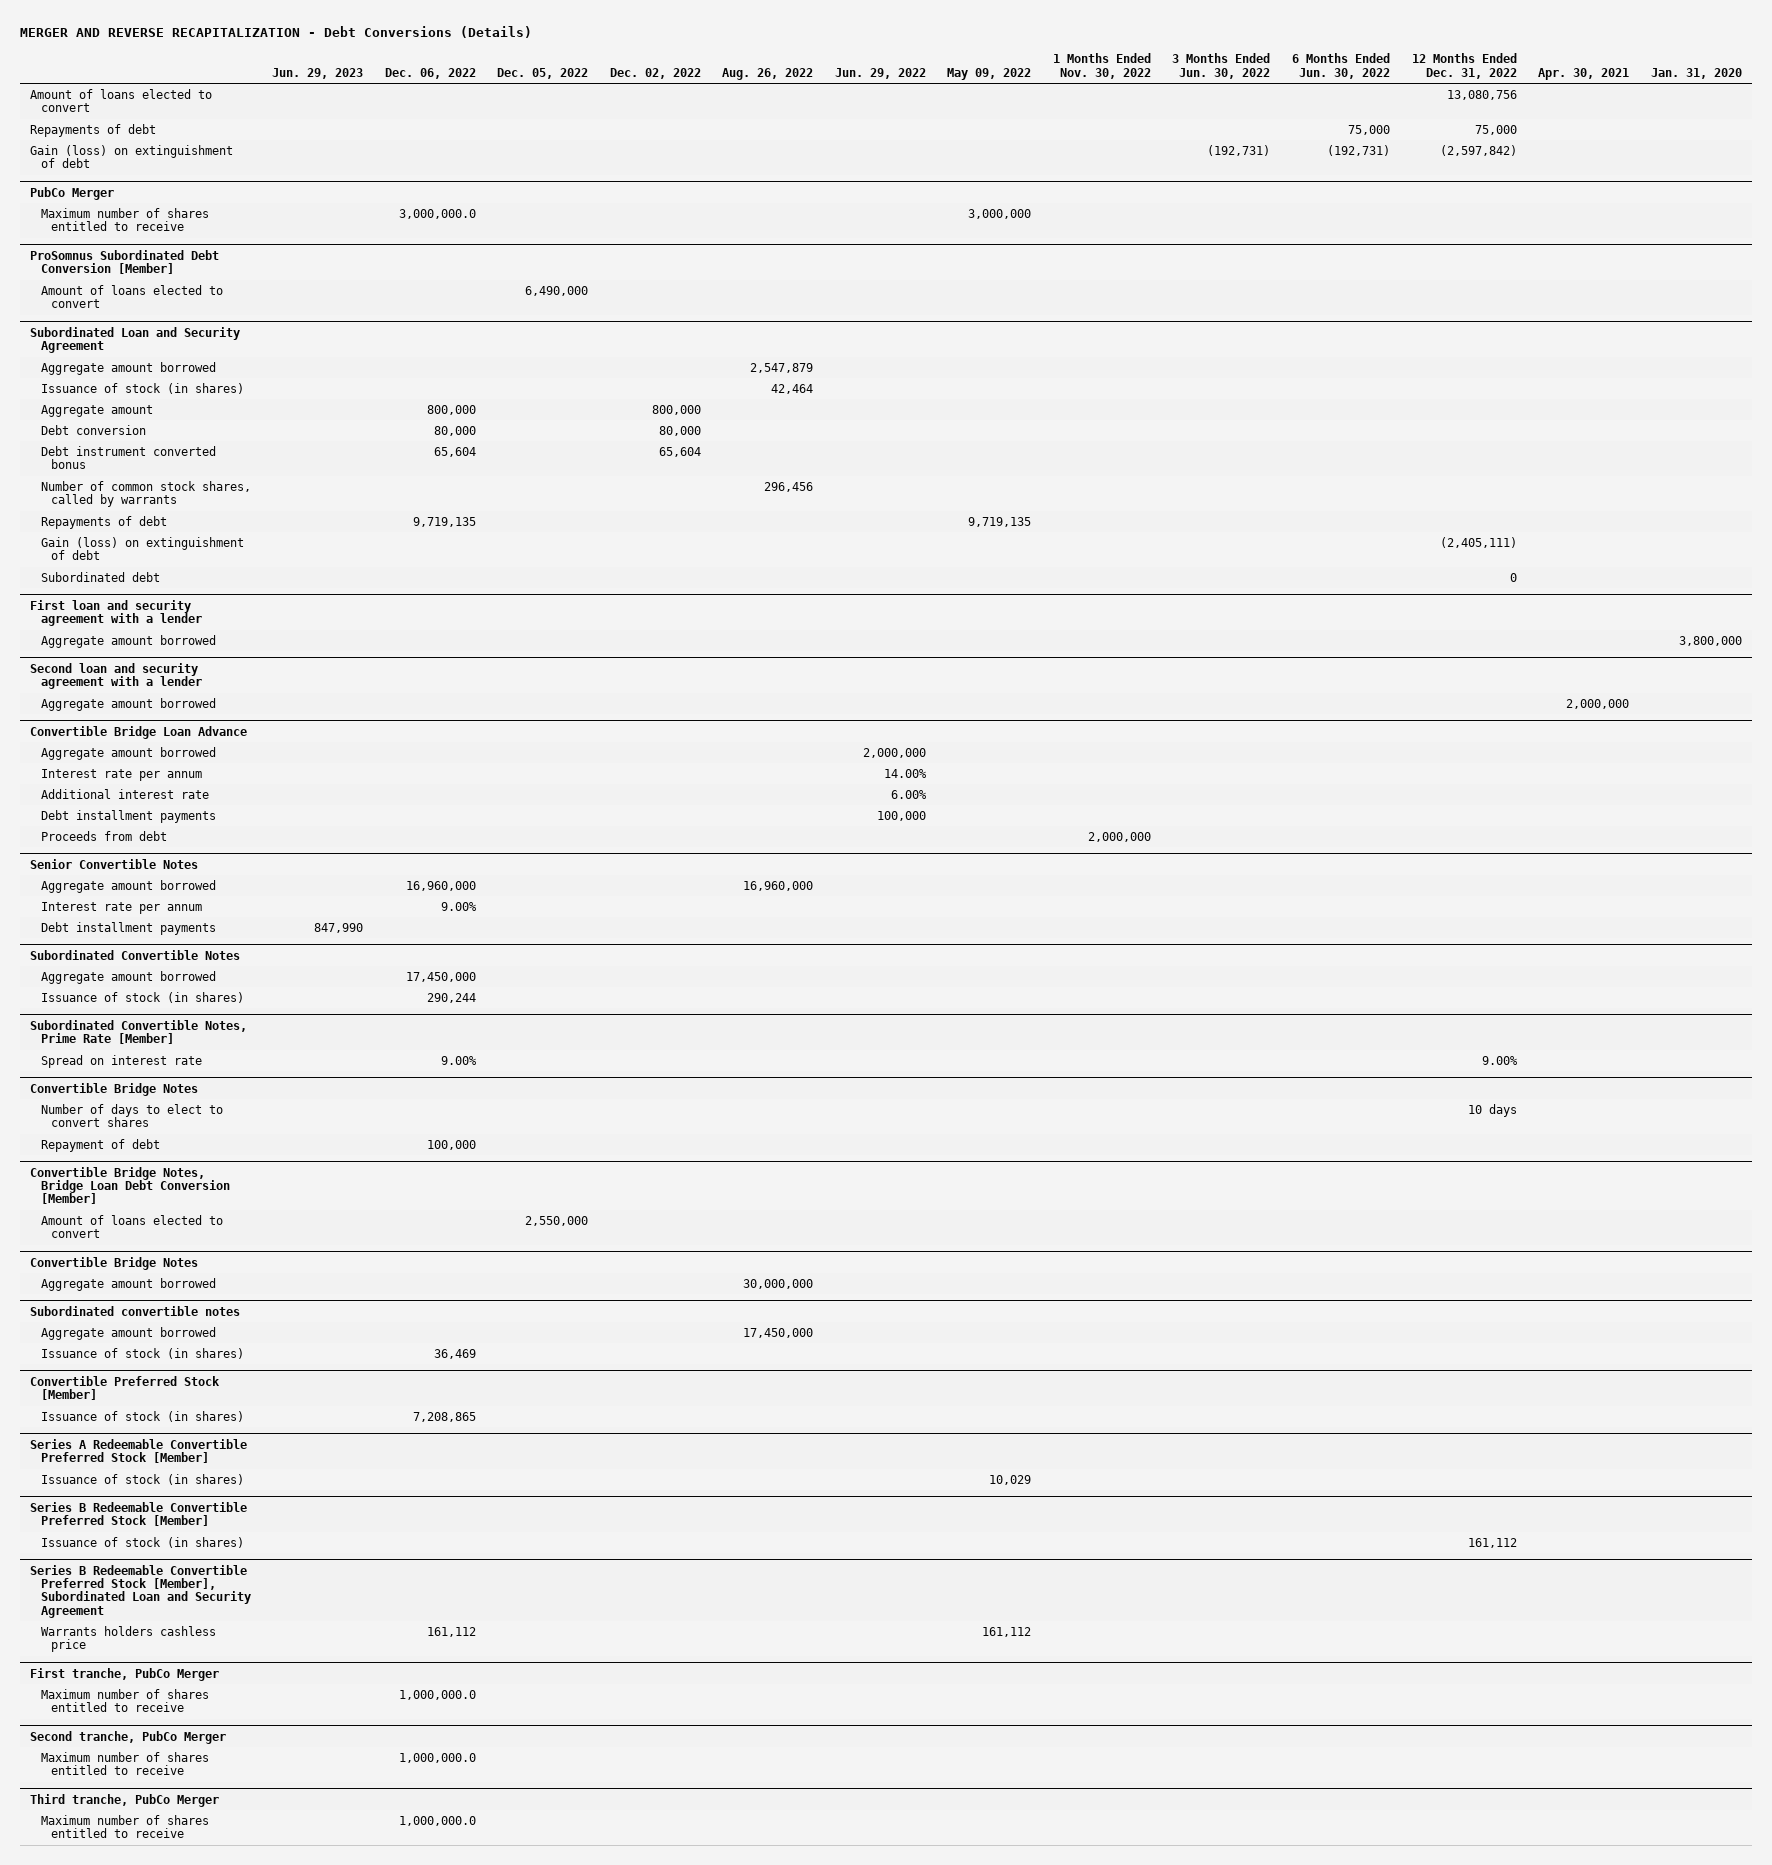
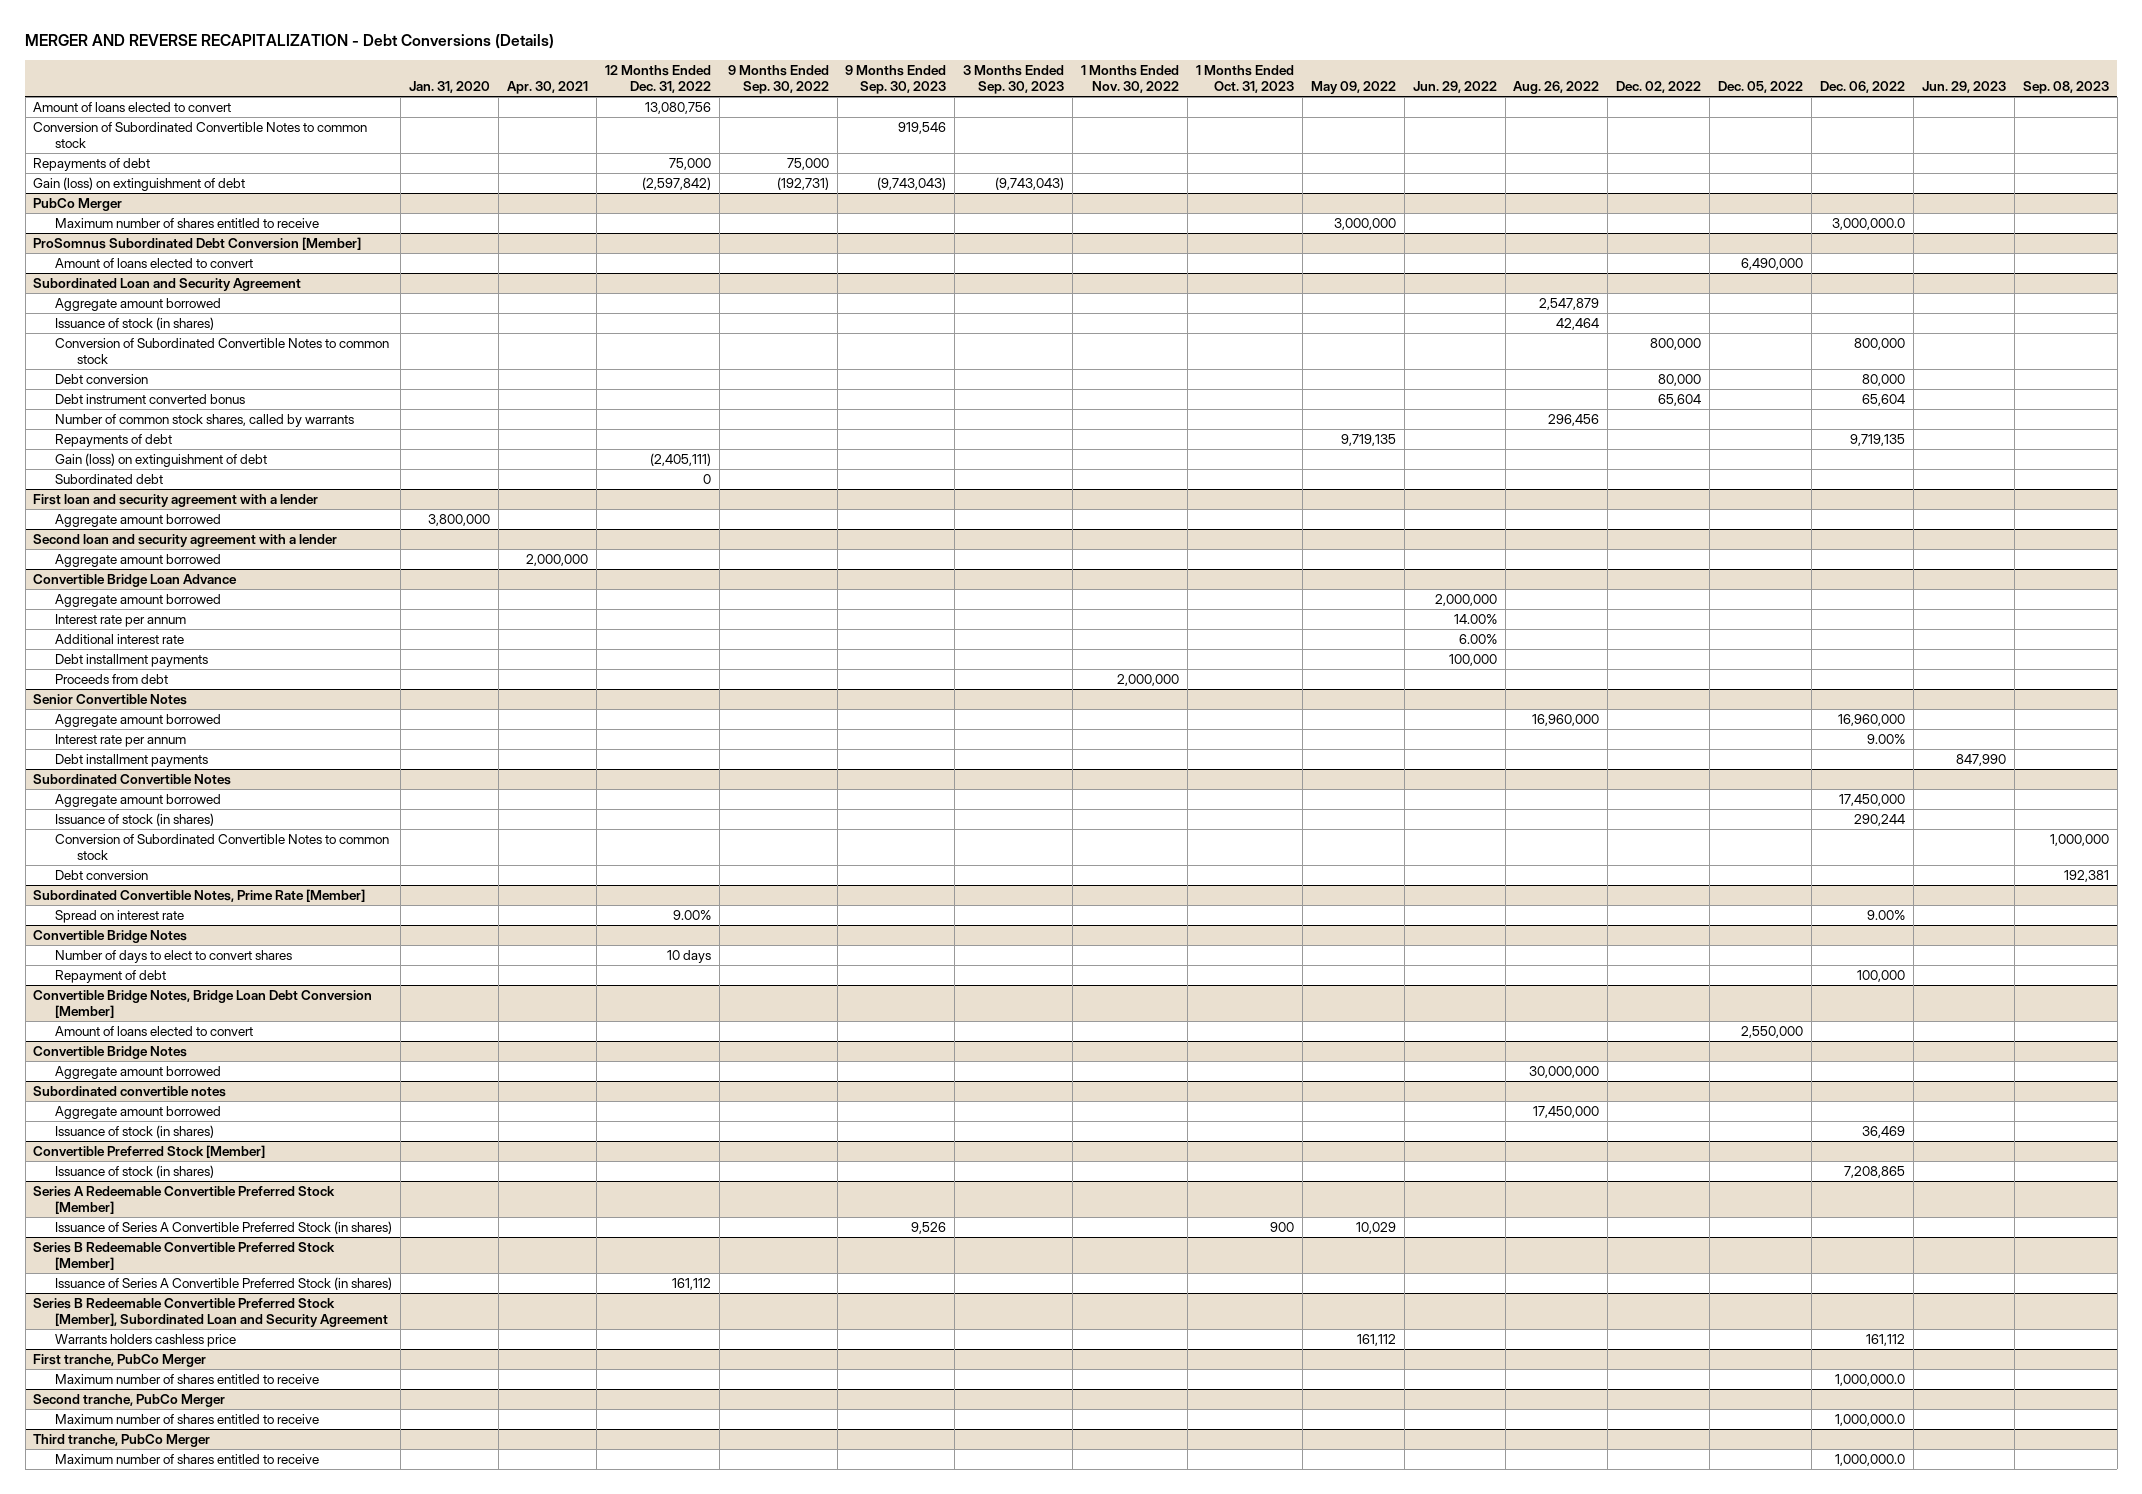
[1172,53,1271,79] 3 Months Ended Jun. 30, 2022 -> none
[1292,53,1391,79] 6 Months Ended Jun. 30, 2022 -> none
none -> [727,65,829,94] 9 Months Ended Sep. 30, 2022
none -> [845,65,947,94] 9 Months Ended Sep. 30, 2023
none -> [963,65,1065,94] 3 Months Ended Sep. 30, 2023
none -> [1195,65,1294,93] 1 Months Ended Oct. 31, 2023
none -> [2022,80,2109,94] Sep. 08, 2023
none -> [33,122,368,148] Conversion of Subordinated Convertible Notes to common stock
[40,404,153,417] Aggregate amount -> [55,338,390,364] Conversion of Subordinated Convertible Notes to common stock
none -> [55,834,390,860] Conversion of Subordinated Convertible Notes to common stock
none -> [55,870,149,881] Debt conversion
[40,1473,244,1485] Issuance of stock (in shares) -> [55,1221,393,1235] Issuance of Series A Convertible Preferred Stock (in shares)
[40,1536,244,1548] Issuance of stock (in shares) -> [55,1277,393,1291] Issuance of Series A Convertible Preferred Stock (in shares)

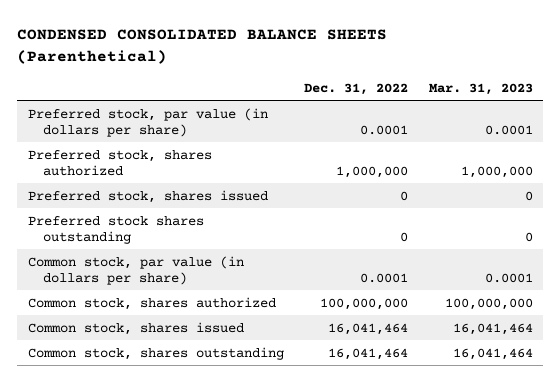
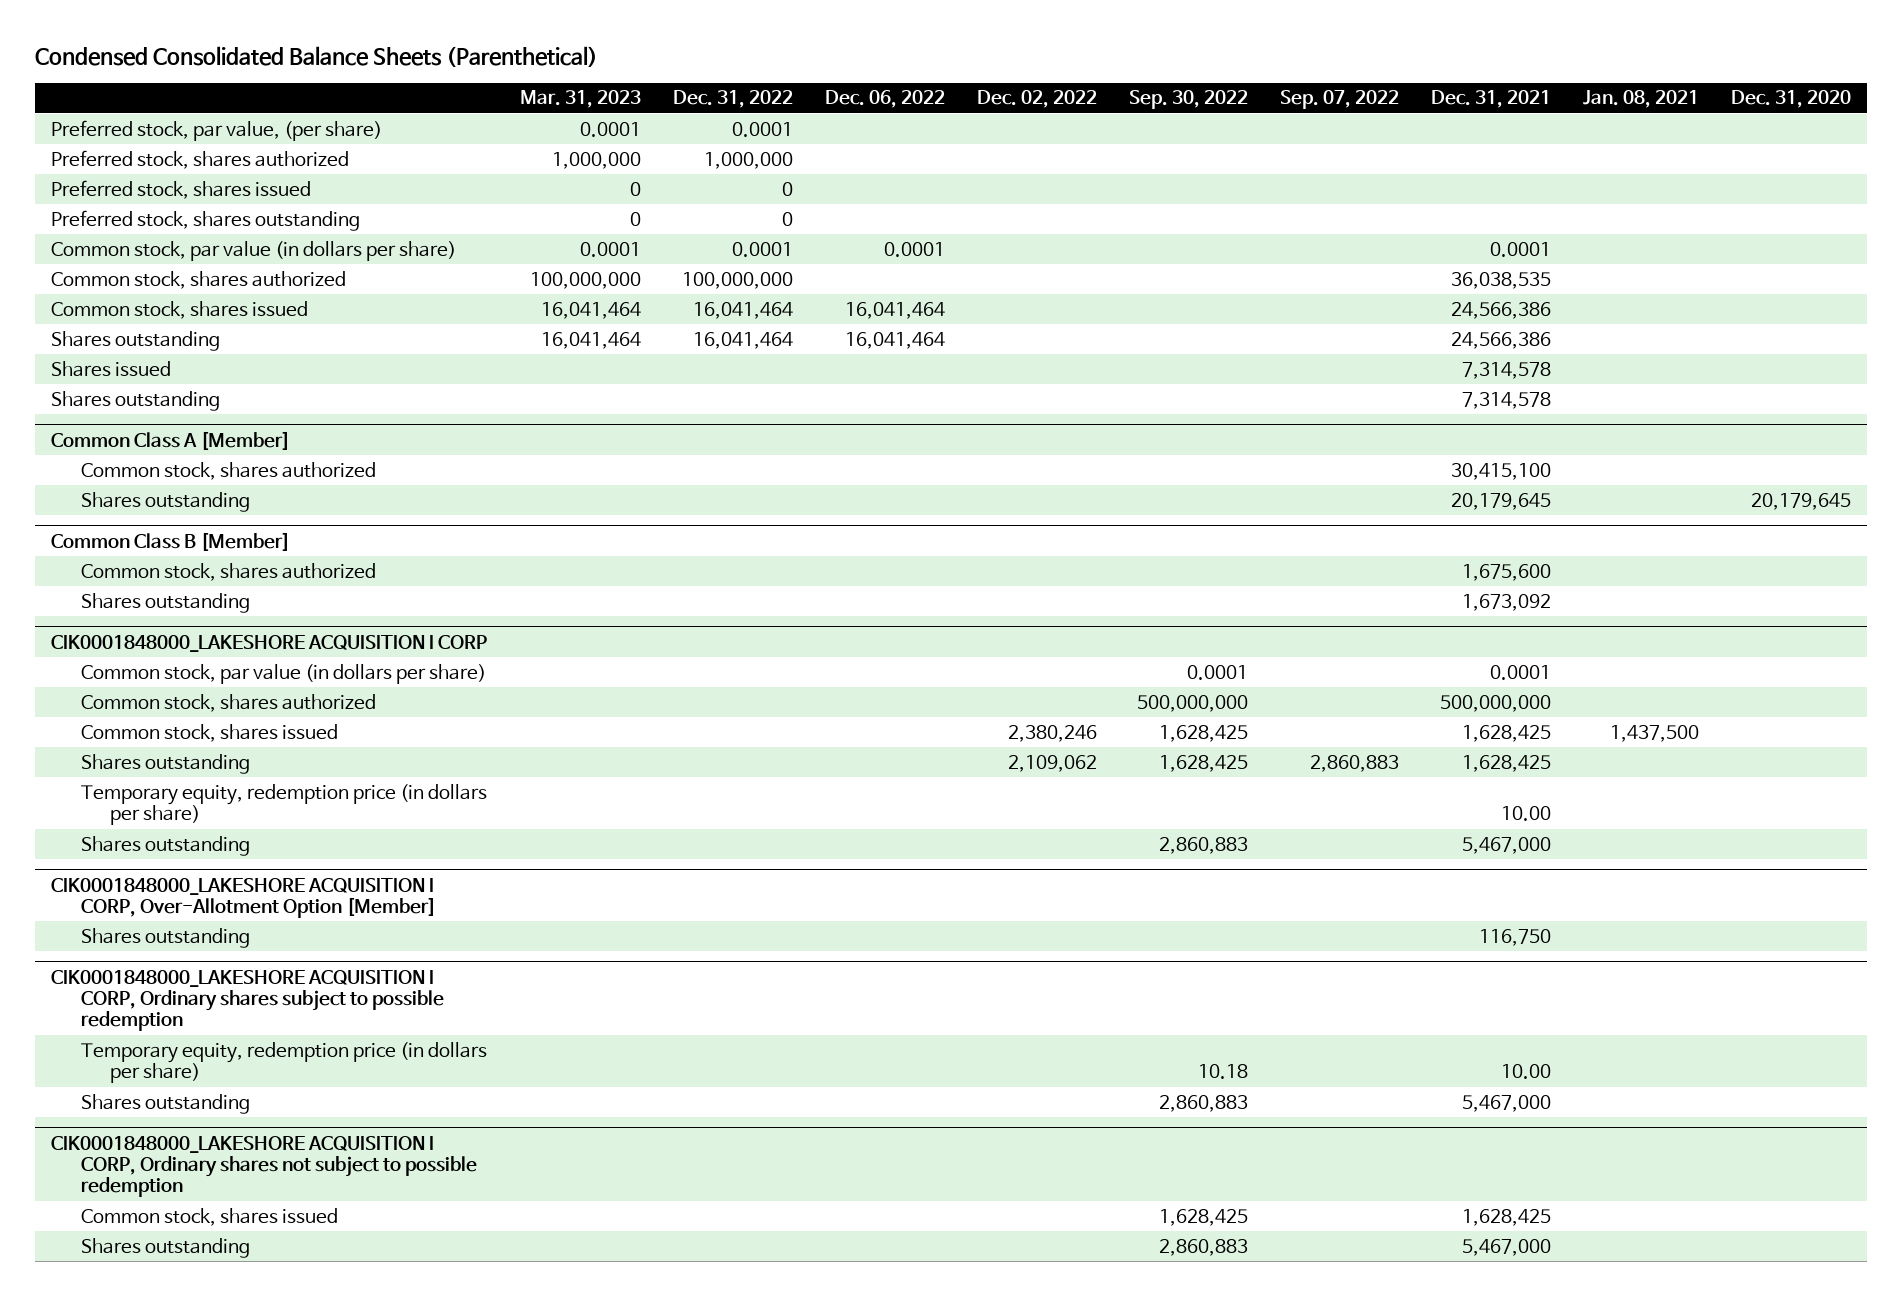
[17,29,388,65] CONDENSED CONSOLIDATED BALANCE SHEETS (Parenthetical) -> [35,46,599,68] Condensed Consolidated Balance Sheets (Parenthetical)
none -> [824,90,945,109] Dec. 06, 2022
none -> [976,90,1097,109] Dec. 02, 2022
none -> [1128,90,1248,110] Sep. 30, 2022
none -> [1279,90,1399,110] Sep. 07, 2022
none -> [1430,90,1551,109] Dec. 31, 2021
none -> [1582,90,1699,109] Jan. 08, 2021
none -> [1730,90,1851,109] Dec. 31, 2020
[27,107,268,137] Preferred stock, par value (in dollars per share) -> [51,119,383,141] Preferred stock, par value, (per share)
[27,215,204,244] Preferred stock shares outstanding -> [51,209,361,231] Preferred stock, shares outstanding
[27,346,284,360] Common stock, shares outstanding -> [51,330,221,351] Shares outstanding
none -> [51,360,172,377] Shares issued
none -> [51,390,221,411] Shares outstanding
none -> [51,430,291,450] Common Class A [Member]
none -> [80,461,376,480] Common stock, shares authorized
none -> [80,491,250,512] Shares outstanding
none -> [51,531,291,551] Common Class B [Member]
none -> [80,562,376,581] Common stock, shares authorized
none -> [80,592,250,613] Shares outstanding
none -> [51,634,488,652] CIK0001848000_LAKESHORE ACQUISITION I CORP
none -> [80,663,486,684] Common stock, par value (in dollars per share)
none -> [80,693,376,712] Common stock, shares authorized
none -> [80,723,338,742] Common stock, shares issued
none -> [80,753,250,774] Shares outstanding
none -> [80,783,487,826] Temporary equity, redemption price (in dollars per share)
none -> [80,835,250,856] Shares outstanding
none -> [51,877,436,918] CIK0001848000_LAKESHORE ACQUISITION I CORP, Over-Allotment Option [Member]
none -> [80,927,250,948] Shares outstanding
none -> [51,969,444,1032] CIK0001848000_LAKESHORE ACQUISITION I CORP, Ordinary shares subject to possible redemption
none -> [80,1041,487,1084] Temporary equity, redemption price (in dollars per share)
none -> [80,1093,250,1114] Shares outstanding
none -> [51,1135,477,1198] CIK0001848000_LAKESHORE ACQUISITION I CORP, Ordinary shares not subject to possible redemption
none -> [80,1207,338,1226] Common stock, shares issued
none -> [80,1237,250,1258] Shares outstanding

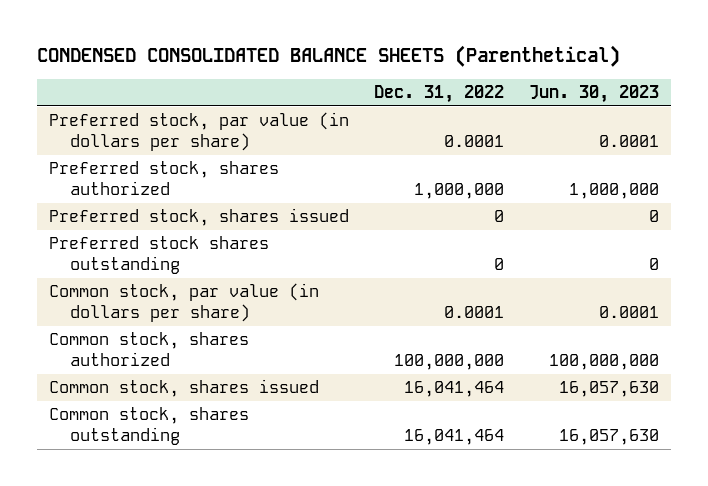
[35,46,599,68] Condensed Consolidated Balance Sheets (Parenthetical) -> [36,45,620,68] CONDENSED CONSOLIDATED BALANCE SHEETS (Parenthetical)
[519,90,641,109] Mar. 31, 2023 -> none
[824,90,945,109] Dec. 06, 2022 -> none
[976,90,1097,109] Dec. 02, 2022 -> none
[1128,90,1248,110] Sep. 30, 2022 -> none
[1279,90,1399,110] Sep. 07, 2022 -> none
[1430,90,1551,109] Dec. 31, 2021 -> none
[1582,90,1699,109] Jan. 08, 2021 -> none
[1730,90,1851,109] Dec. 31, 2020 -> none
none -> [528,84,659,103] Jun. 30, 2023
[51,119,383,141] Preferred stock, par value, (per share) -> [49,112,350,152] Preferred stock, par value (in dollars per share)
[51,209,361,231] Preferred stock, shares outstanding -> [49,236,270,275] Preferred stock shares outstanding
[51,360,172,377] Shares issued -> none
[51,390,221,411] Shares outstanding -> none
[51,430,291,450] Common Class A [Member] -> none
[80,461,376,480] Common stock, shares authorized -> none
[80,491,250,512] Shares outstanding -> none
[51,531,291,551] Common Class B [Member] -> none
[80,562,376,581] Common stock, shares authorized -> none
[80,592,250,613] Shares outstanding -> none
[51,634,488,652] CIK0001848000_LAKESHORE ACQUISITION I CORP -> none
[80,663,486,684] Common stock, par value (in dollars per share) -> none
[80,693,376,712] Common stock, shares authorized -> none
[80,723,338,742] Common stock, shares issued -> none
[80,753,250,774] Shares outstanding -> none
[80,783,487,826] Temporary equity, redemption price (in dollars per share) -> none
[80,835,250,856] Shares outstanding -> none
[51,877,436,918] CIK0001848000_LAKESHORE ACQUISITION I CORP, Over-Allotment Option [Member] -> none
[80,927,250,948] Shares outstanding -> none
[51,969,444,1032] CIK0001848000_LAKESHORE ACQUISITION I CORP, Ordinary shares subject to possible redemption -> none
[80,1041,487,1084] Temporary equity, redemption price (in dollars per share) -> none
[80,1093,250,1114] Shares outstanding -> none
[51,1135,477,1198] CIK0001848000_LAKESHORE ACQUISITION I CORP, Ordinary shares not subject to possible redemption -> none
[80,1207,338,1226] Common stock, shares issued -> none
[80,1237,250,1258] Shares outstanding -> none
[51,330,221,351] Shares outstanding -> [49,407,250,446] Common stock, shares outstanding

